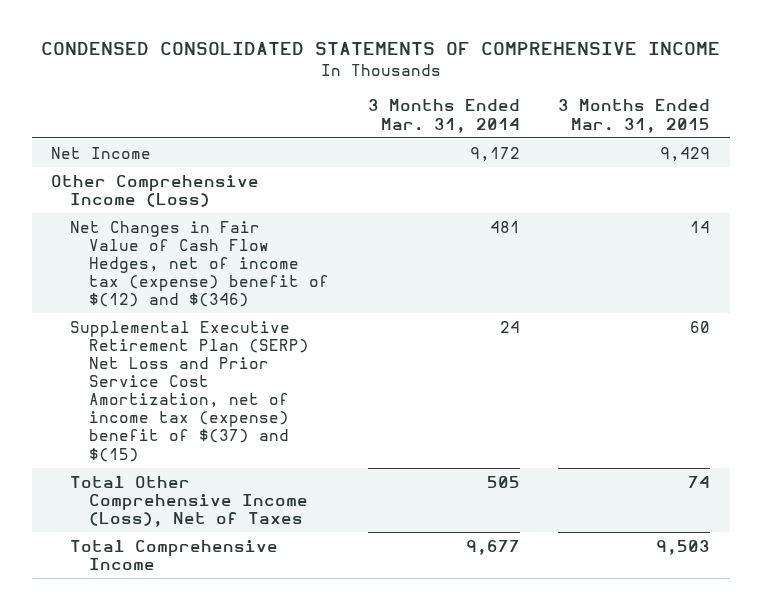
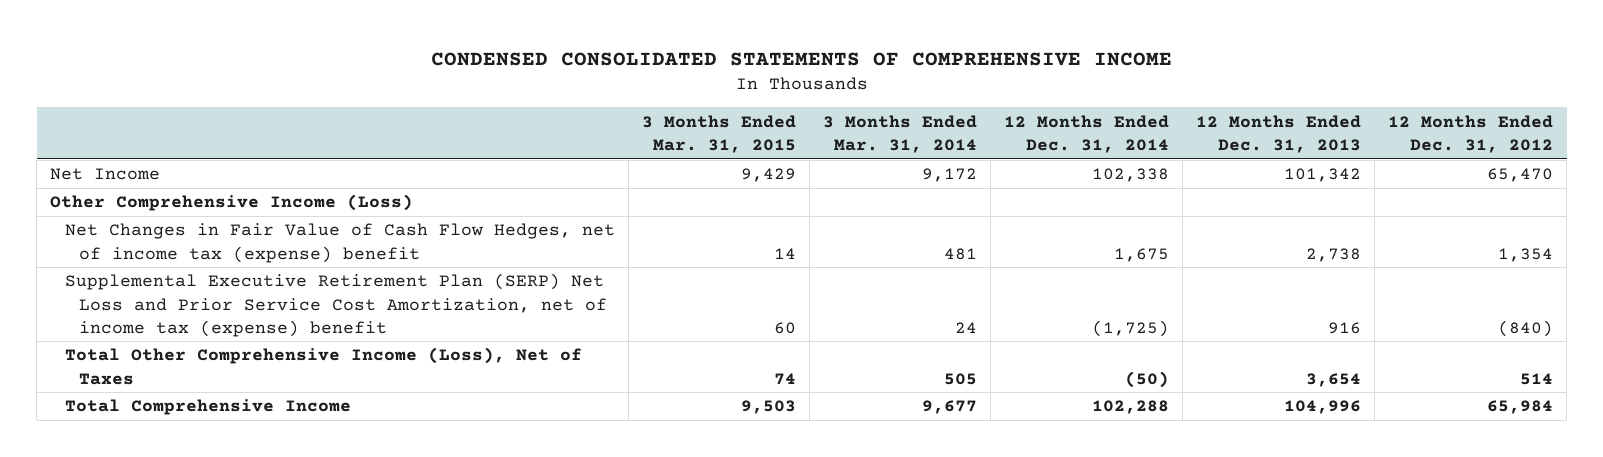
none -> [1003,114,1169,153] 12 Months Ended Dec. 31, 2014
none -> [1196,114,1362,153] 12 Months Ended Dec. 31, 2013
none -> [1388,114,1554,153] 12 Months Ended Dec. 31, 2012
[69,220,329,308] Net Changes in Fair Value of Cash Flow Hedges, net of income tax (expense) benefit of $(12) and $(346) -> [64,223,615,263] Net Changes in Fair Value of Cash Flow Hedges, net of income tax (expense) benefit
[69,320,309,462] Supplemental Executive Retirement Plan (SERP) Net Loss and Prior Service Cost Amortization, net of income tax (expense) benefit of $(37) and $(15) -> [64,273,608,337] Supplemental Executive Retirement Plan (SERP) Net Loss and Prior Service Cost Amortization, net of income tax (expense) benefit

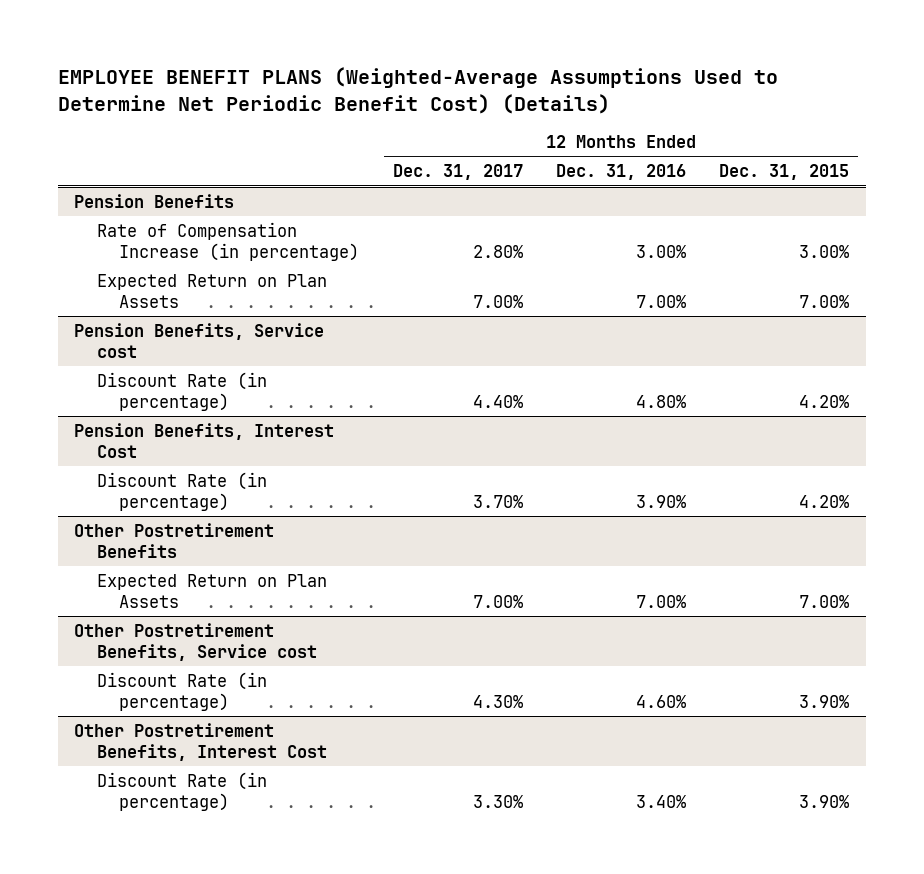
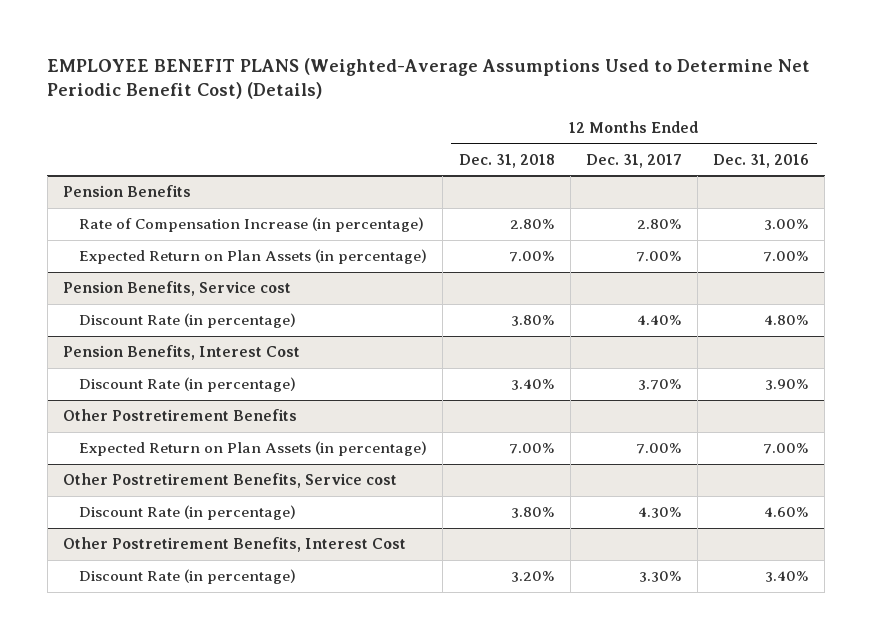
[719,164,850,181] Dec. 31, 2015 -> none
none -> [458,153,555,168] Dec. 31, 2018
[96,273,327,308] Expected Return on Plan Assets -> [79,249,428,265] Expected Return on Plan Assets (in percentage)
[96,573,327,608] Expected Return on Plan Assets -> [79,441,428,457] Expected Return on Plan Assets (in percentage)

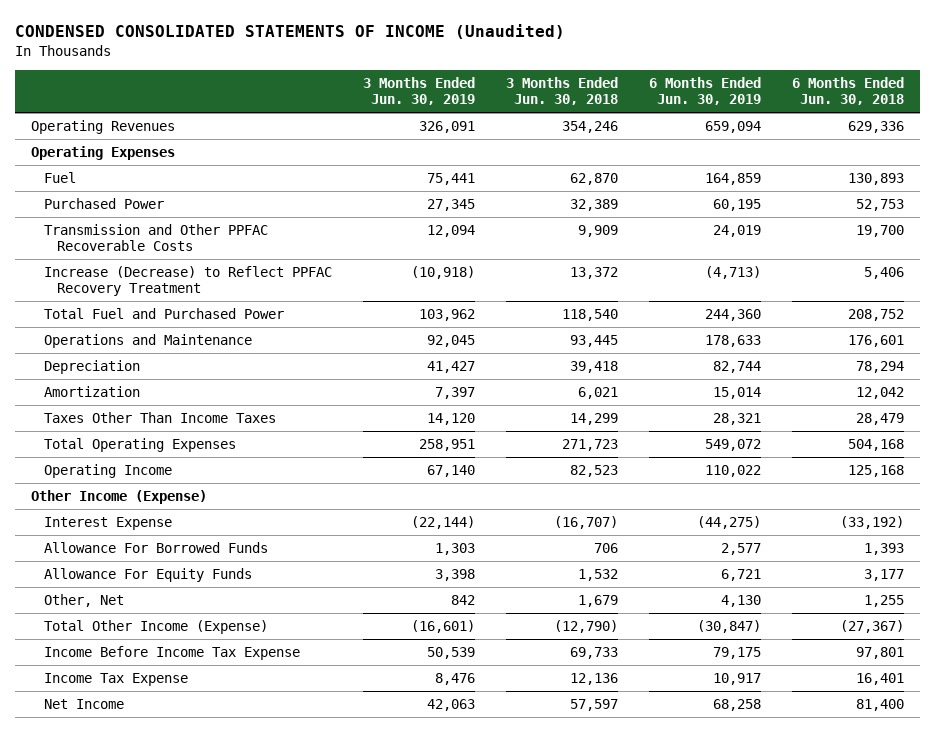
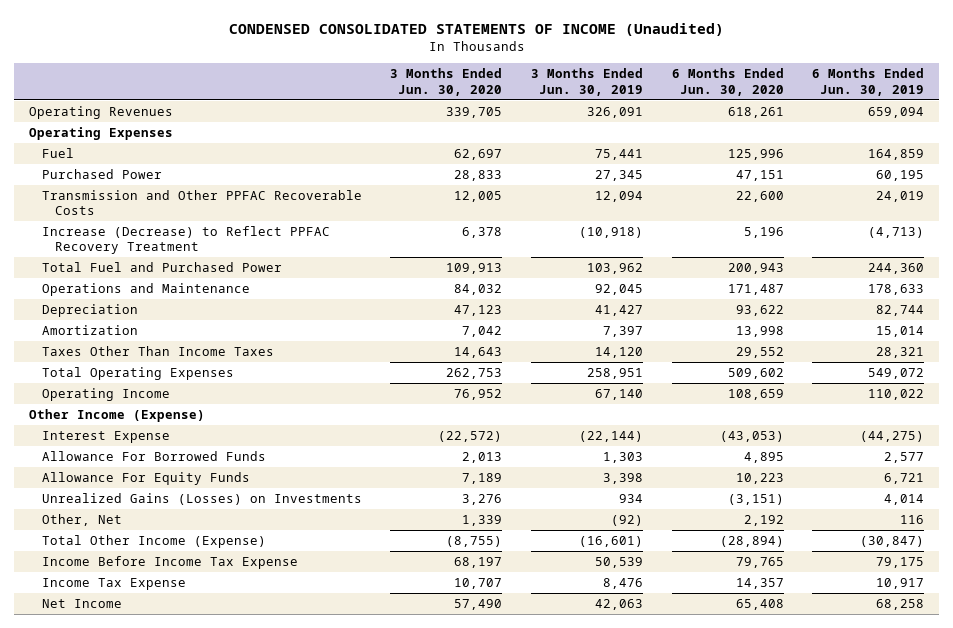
[506,76,619,106] 3 Months Ended Jun. 30, 2018 -> none
[792,76,905,106] 6 Months Ended Jun. 30, 2018 -> none
none -> [390,68,503,96] 3 Months Ended Jun. 30, 2020
none -> [671,68,784,96] 6 Months Ended Jun. 30, 2020
none -> [41,492,362,505] Unrealized Gains (Losses) on Investments
[450,595,475,606] 842 -> [611,514,644,526] (92)
[721,595,762,608] 4,130 -> [900,514,925,524] 116

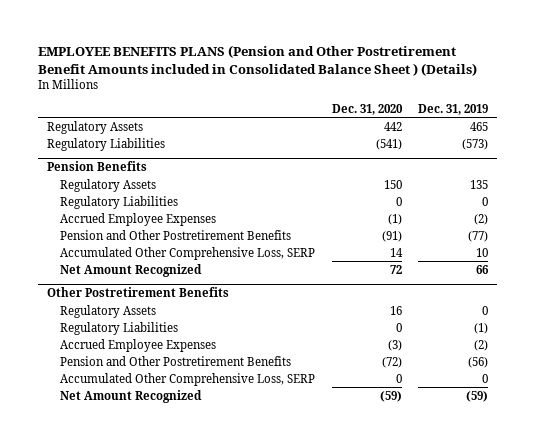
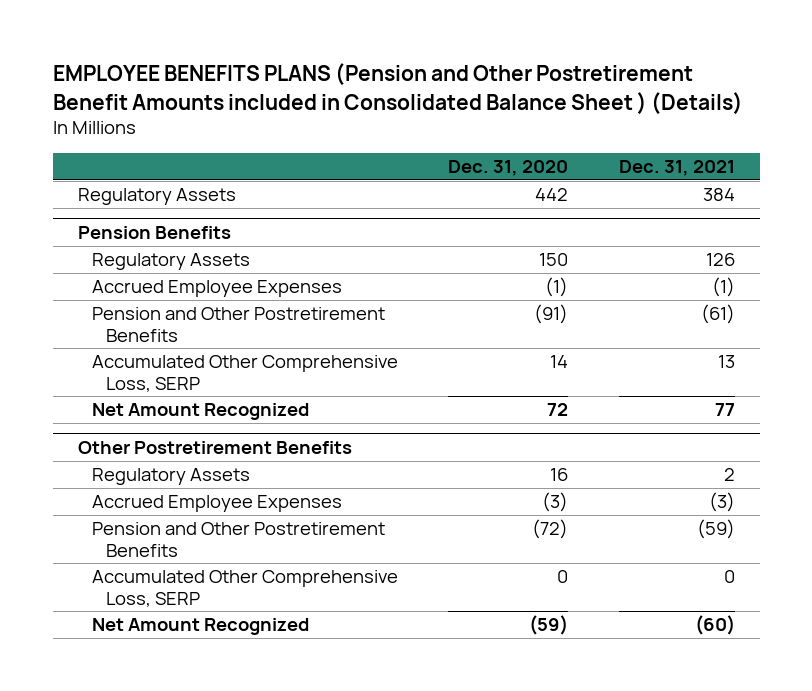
[418,103,489,115] Dec. 31, 2019 -> none
none -> [618,160,735,177] Dec. 31, 2021
[46,137,165,151] Regulatory Liabilities -> none
[60,195,179,209] Regulatory Liabilities -> none
[60,321,179,335] Regulatory Liabilities -> none

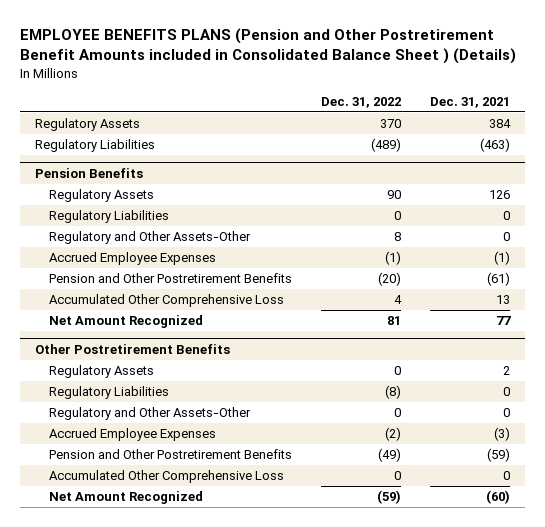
[448,160,569,177] Dec. 31, 2020 -> none
none -> [321,97,402,109] Dec. 31, 2022
none -> [34,139,155,153] Regulatory Liabilities
none -> [49,210,170,224] Regulatory Liabilities
none -> [49,231,252,245] Regulatory and Other Assets-Other
[91,355,398,392] Accumulated Other Comprehensive Loss, SERP -> [49,294,285,308] Accumulated Other Comprehensive Loss
none -> [49,386,170,400] Regulatory Liabilities
none -> [49,407,252,421] Regulatory and Other Assets-Other
[91,570,398,607] Accumulated Other Comprehensive Loss, SERP -> [49,470,285,484] Accumulated Other Comprehensive Loss

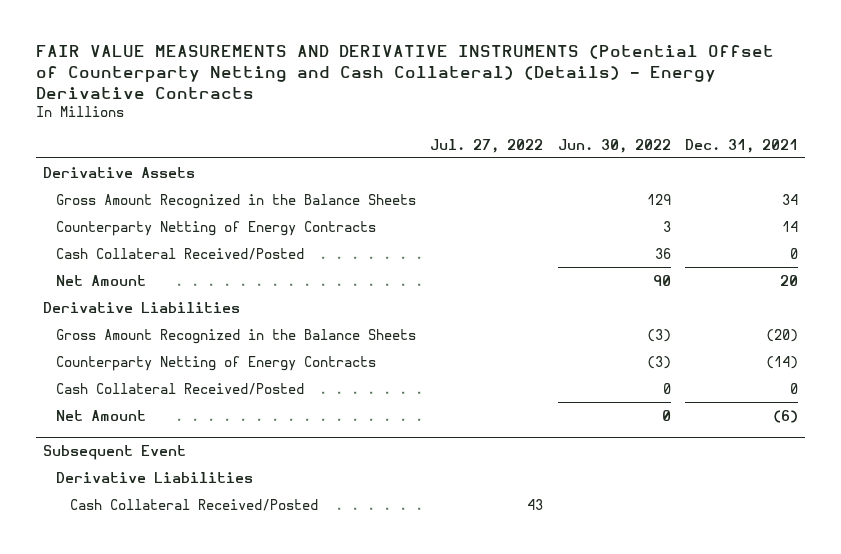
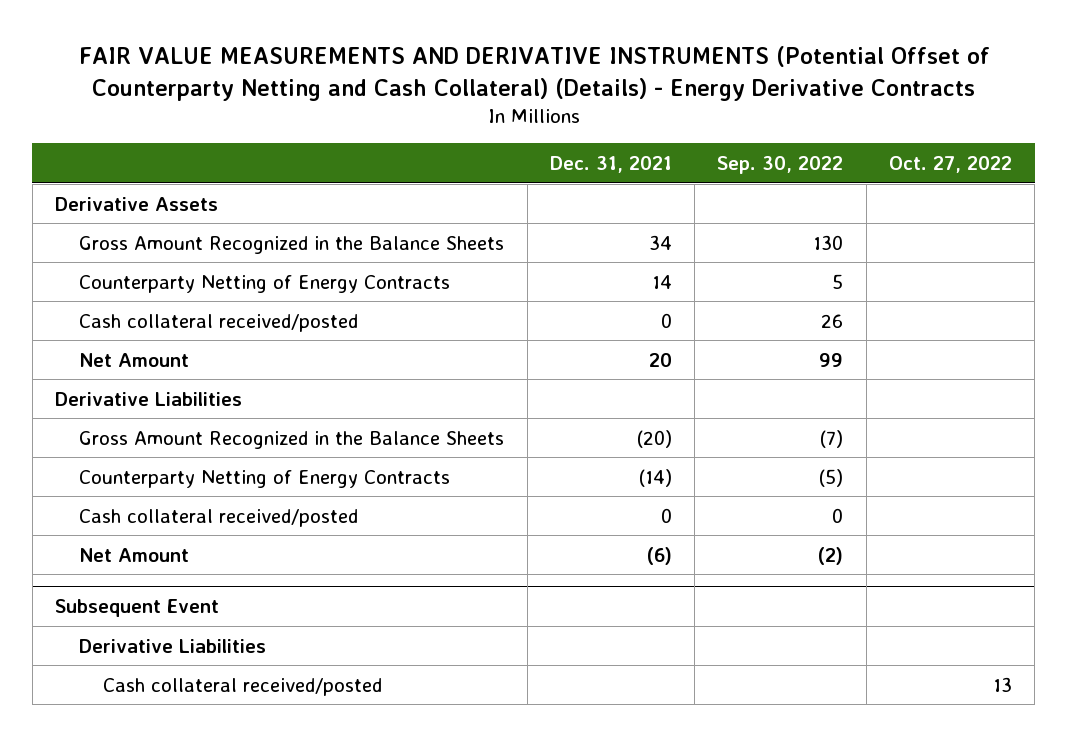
[430,138,544,153] Jul. 27, 2022 -> none
[557,138,671,153] Jun. 30, 2022 -> none
none -> [717,155,844,174] Sep. 30, 2022
none -> [888,155,1012,173] Oct. 27, 2022
[56,247,305,260] Cash Collateral Received/Posted -> [79,313,359,332] Cash collateral received/posted
[56,382,305,395] Cash Collateral Received/Posted -> [79,508,359,527] Cash collateral received/posted
[69,498,318,511] Cash Collateral Received/Posted -> [103,677,383,696] Cash collateral received/posted

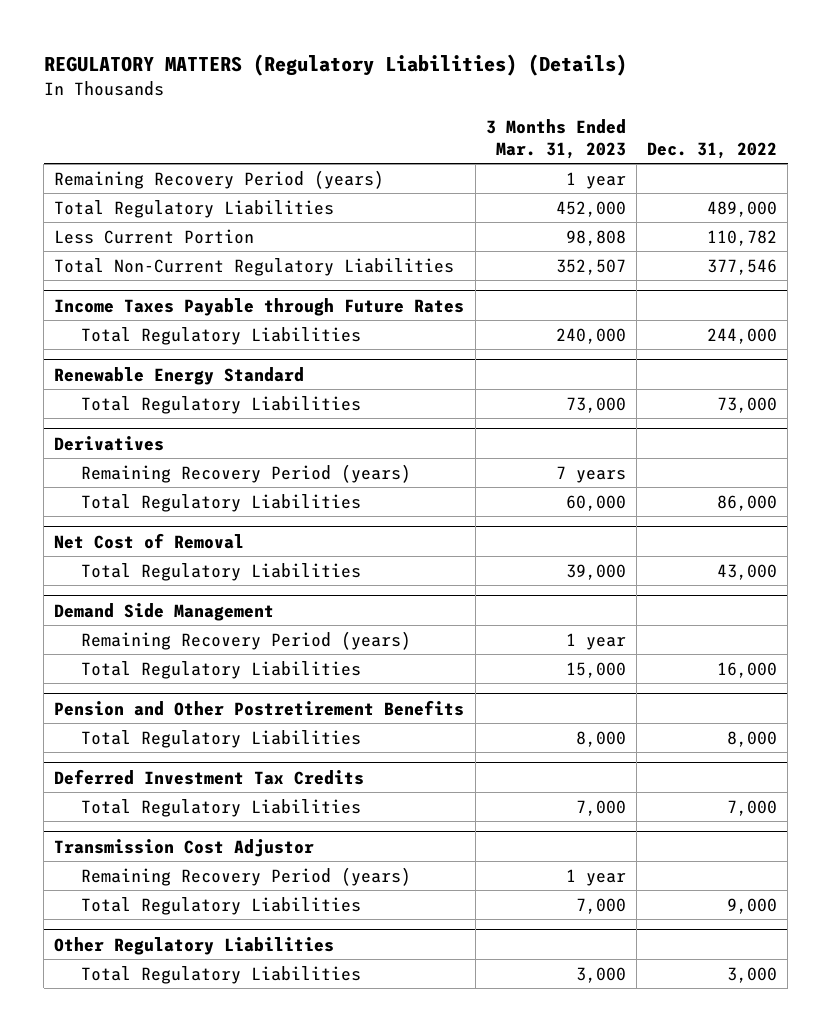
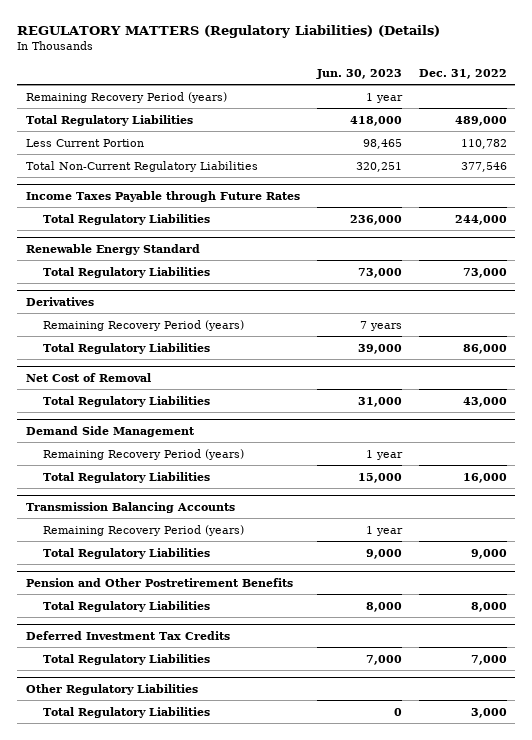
[485,118,626,159] 3 Months Ended Mar. 31, 2023 -> none
none -> [315,68,402,79] Jun. 30, 2023
none -> [25,501,235,513] Transmission Balancing Accounts
none -> [43,524,245,536] Remaining Recovery Period (years)
none -> [43,547,211,559] Total Regulatory Liabilities
[54,838,315,857] Transmission Cost Adjustor -> none
[81,866,412,886] Remaining Recovery Period (years) -> none
[81,896,362,915] Total Regulatory Liabilities -> none

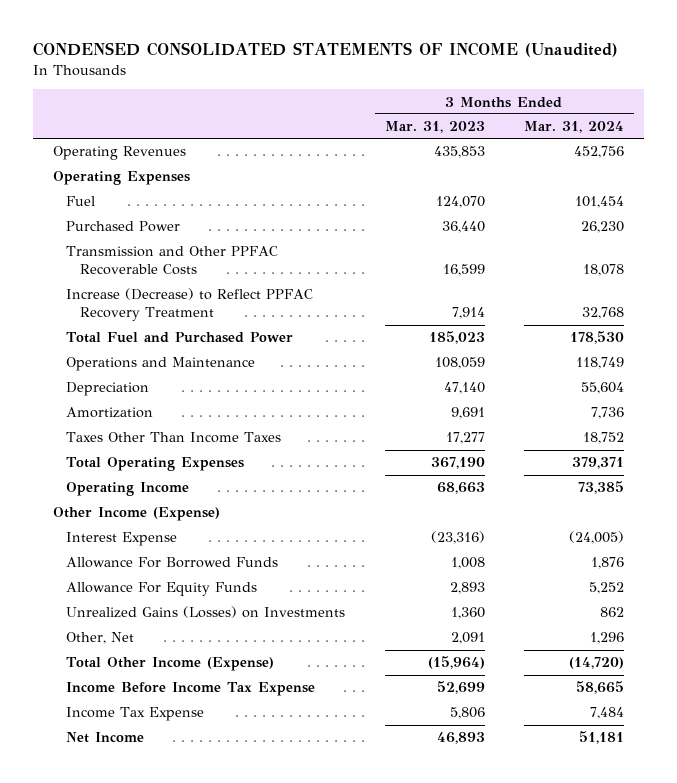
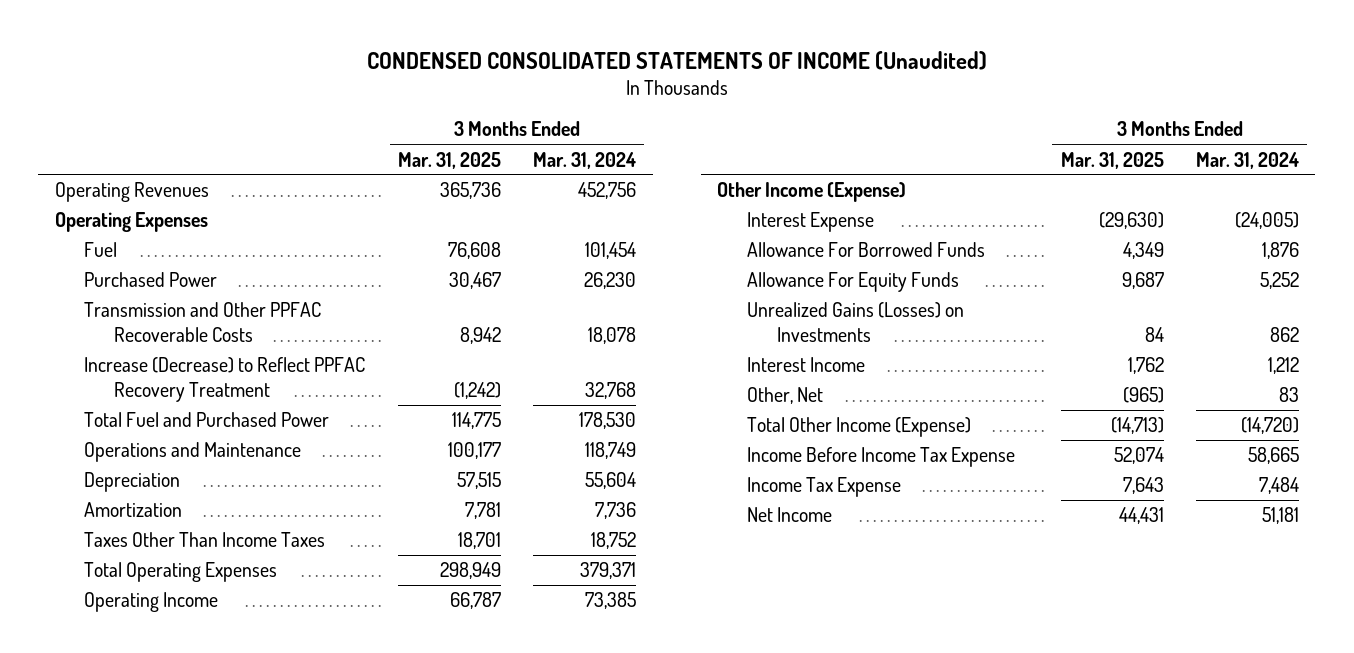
[384,121,485,134] Mar. 31, 2023 -> none
none -> [397,151,501,169] Mar. 31, 2025
none -> [747,357,866,373] Interest Income
[590,632,625,645] 1,296 -> [1279,387,1300,403] 83

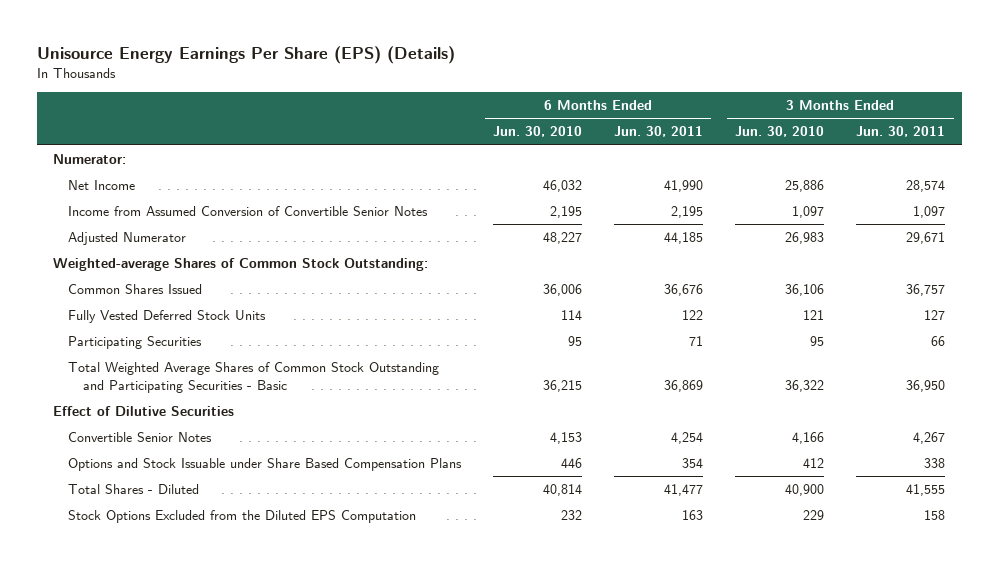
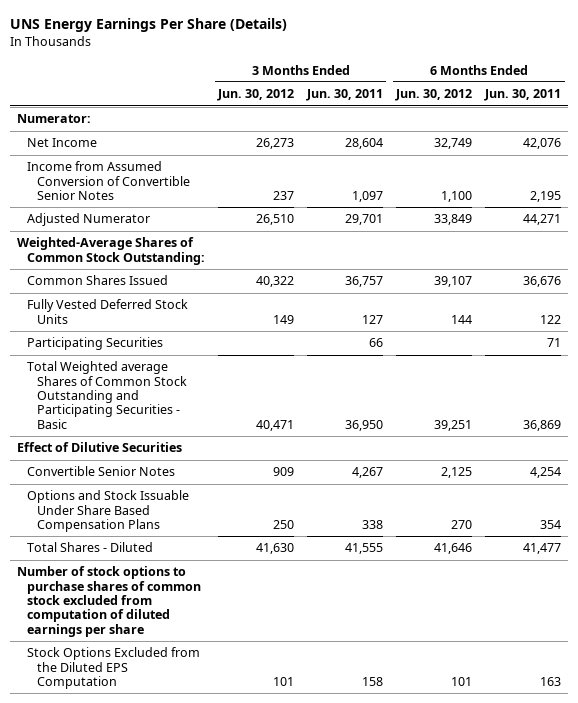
[36,45,455,64] Unisource Energy Earnings Per Share (EPS) (Details) -> [10,18,288,33] UNS Energy Earnings Per Share (Details)
[492,126,582,138] Jun. 30, 2010 -> none
[735,126,825,138] Jun. 30, 2010 -> none
none -> [216,89,294,102] Jun. 30, 2012
none -> [395,89,473,102] Jun. 30, 2012
[664,180,704,193] 41,990 -> [523,138,562,150] 42,076
[906,180,946,193] 28,574 -> [345,138,384,150] 28,604
[664,232,704,245] 44,185 -> [523,214,562,226] 44,271
[906,232,946,245] 29,671 -> [345,214,384,226] 29,701
[52,258,428,272] Weighted-average Shares of Common Stock Outstanding: -> [16,237,205,265] Weighted-Average Shares of Common Stock Outstanding:
[67,362,439,393] Total Weighted Average Shares of Common Stock Outstanding and Participating Securities - Basic -> [26,361,187,429] Total Weighted average Shares of Common Stock Outstanding and Participating Securities - Basic
[67,458,462,472] Options and Stock Issuable under Share Based Compensation Plans -> [26,490,189,533] Options and Stock Issuable Under Share Based Compensation Plans
none -> [16,566,201,637] Number of stock options to purchase shares of common stock excluded from computation of diluted earnings per share

